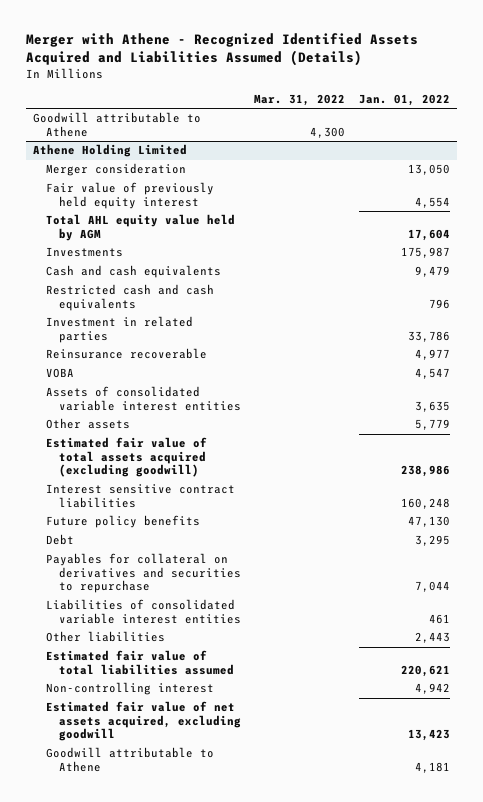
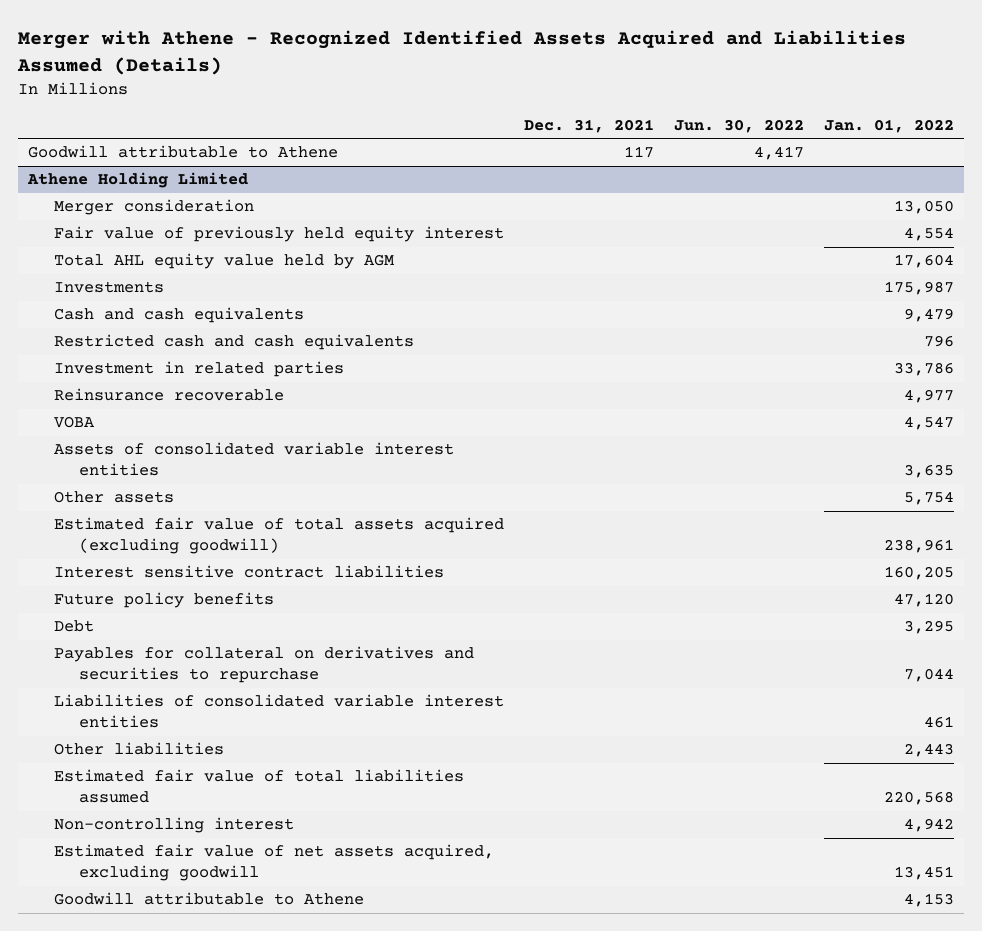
[254,94,346,107] Mar. 31, 2022 -> none
none -> [523,118,654,133] Dec. 31, 2021
none -> [673,118,804,133] Jun. 30, 2022
[414,419,450,431] 5,779 -> [904,491,955,506] 5,754
[400,465,450,478] 238,986 -> [884,539,955,554] 238,961
[400,497,450,509] 160,248 -> [884,566,955,581] 160,205
[407,516,450,528] 47,130 -> [894,593,955,608] 47,120
[400,664,450,677] 220,621 -> [884,791,955,806] 220,568
[407,729,450,742] 13,423 -> [894,866,955,881] 13,451
[414,761,450,773] 4,181 -> [904,893,955,908] 4,153

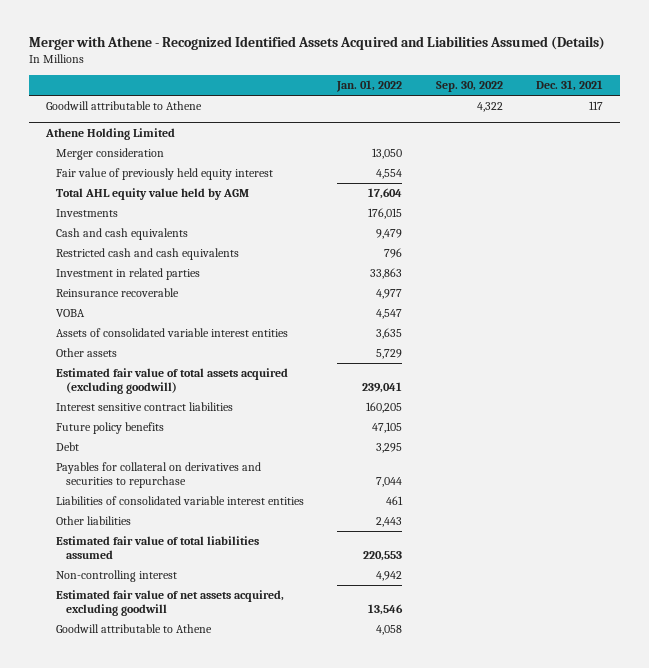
[673,118,804,133] Jun. 30, 2022 -> none
none -> [435,81,503,93] Sep. 30, 2022
[884,281,955,296] 175,987 -> [368,208,403,220] 176,015
[894,362,955,377] 33,786 -> [370,268,403,280] 33,863
[904,491,955,506] 5,754 -> [376,349,403,360] 5,729
[884,539,955,554] 238,961 -> [362,381,403,393] 239,041
[894,593,955,608] 47,120 -> [372,422,403,434] 47,105
[884,791,955,806] 220,568 -> [363,550,403,561] 220,553
[894,866,955,881] 13,451 -> [368,603,404,615] 13,546
[904,893,955,908] 4,153 -> [376,625,403,636] 4,058

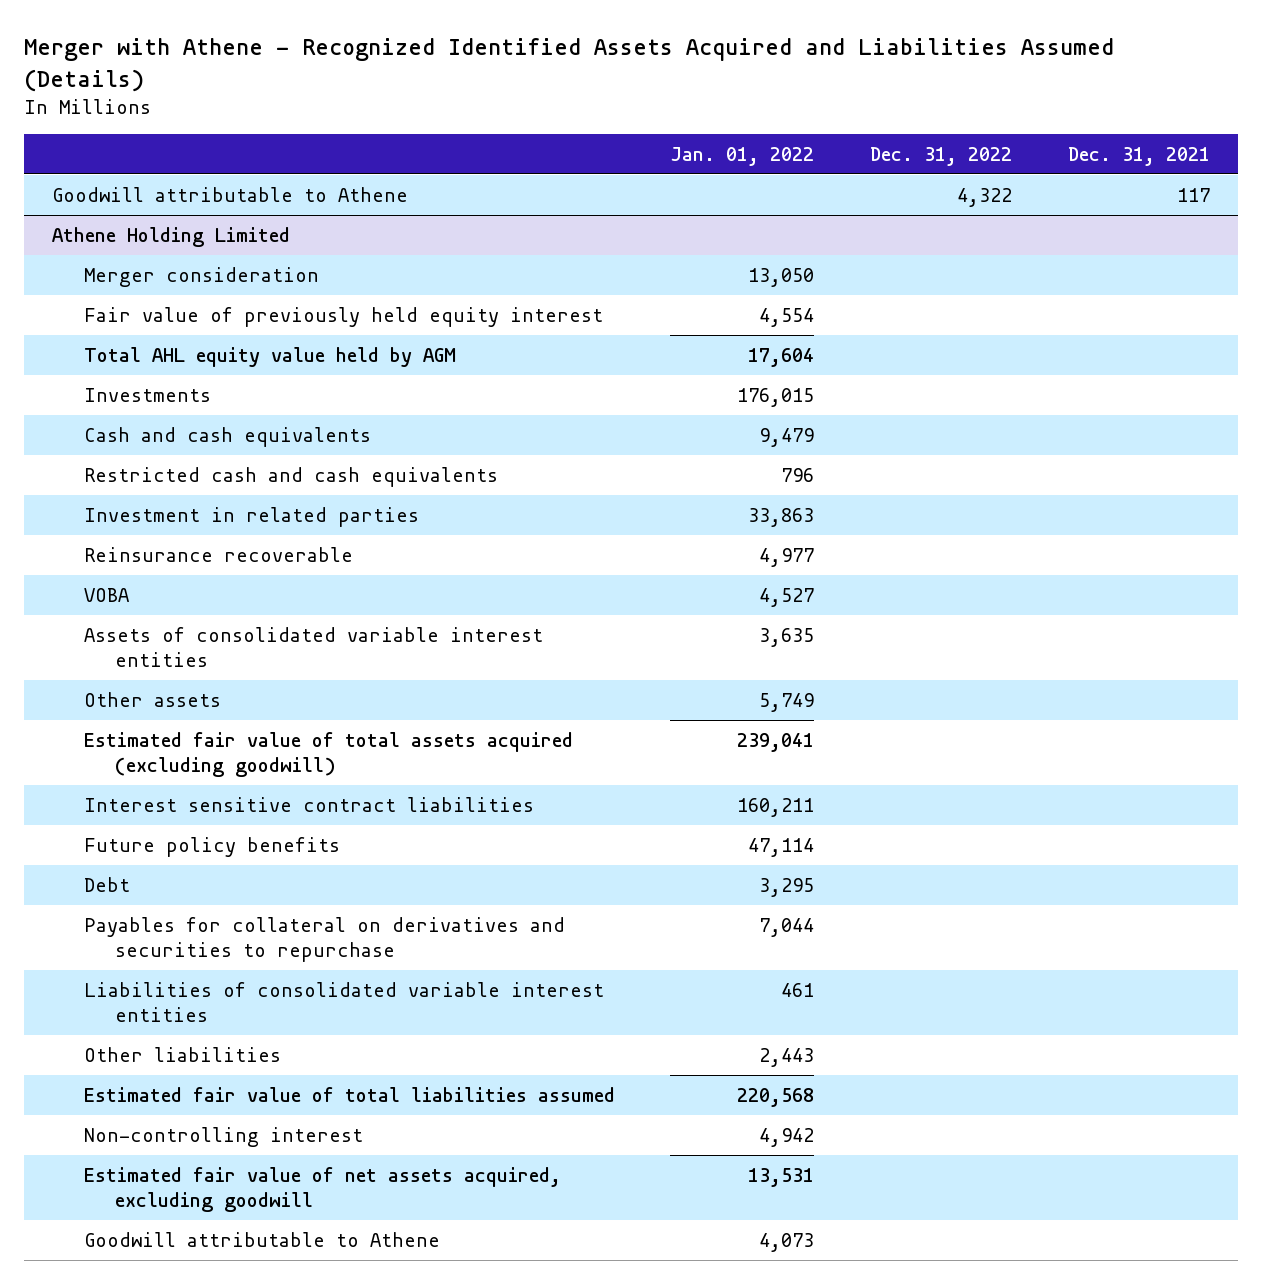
[435,81,503,93] Sep. 30, 2022 -> none
none -> [870,146,1013,166] Dec. 31, 2022
[376,309,403,320] 4,547 -> [759,587,815,607] 4,527
[376,349,403,360] 5,729 -> [759,692,815,712] 5,749
[366,402,403,414] 160,205 -> [737,797,815,817] 160,211
[372,422,403,434] 47,105 -> [748,837,815,857] 47,114
[363,550,403,561] 220,553 -> [737,1087,815,1107] 220,568
[368,603,404,615] 13,546 -> [748,1167,815,1187] 13,531
[376,625,403,636] 4,058 -> [759,1232,815,1252] 4,073

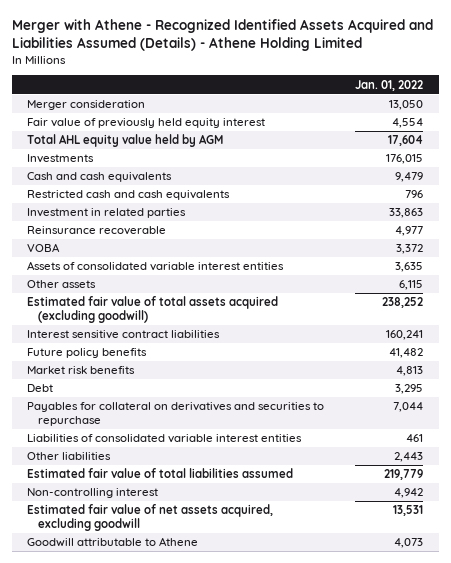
[24,38,1115,92] Merger with Athene - Recognized Identified Assets Acquired and Liabilities Assumed (Details) -> [11,18,433,52] Merger with Athene - Recognized Identified Assets Acquired and Liabilities Assumed (Details) - Athene Holding Limited
[870,146,1013,166] Dec. 31, 2022 -> none
[1067,146,1210,166] Dec. 31, 2021 -> none
[52,186,409,202] Goodwill attributable to Athene -> none
[52,226,291,247] Athene Holding Limited -> none
[759,587,815,607] 4,527 -> [396,244,424,255] 3,372
[759,692,815,712] 5,749 -> [399,280,424,291] 6,115
[737,732,815,752] 239,041 -> [382,297,424,309] 238,252
[737,797,815,817] 160,211 -> [386,330,424,341] 160,241
[748,837,815,857] 47,114 -> [389,348,424,359] 41,482
none -> [27,366,136,375] Market risk benefits
[737,1087,815,1107] 220,568 -> [384,469,424,481] 219,779

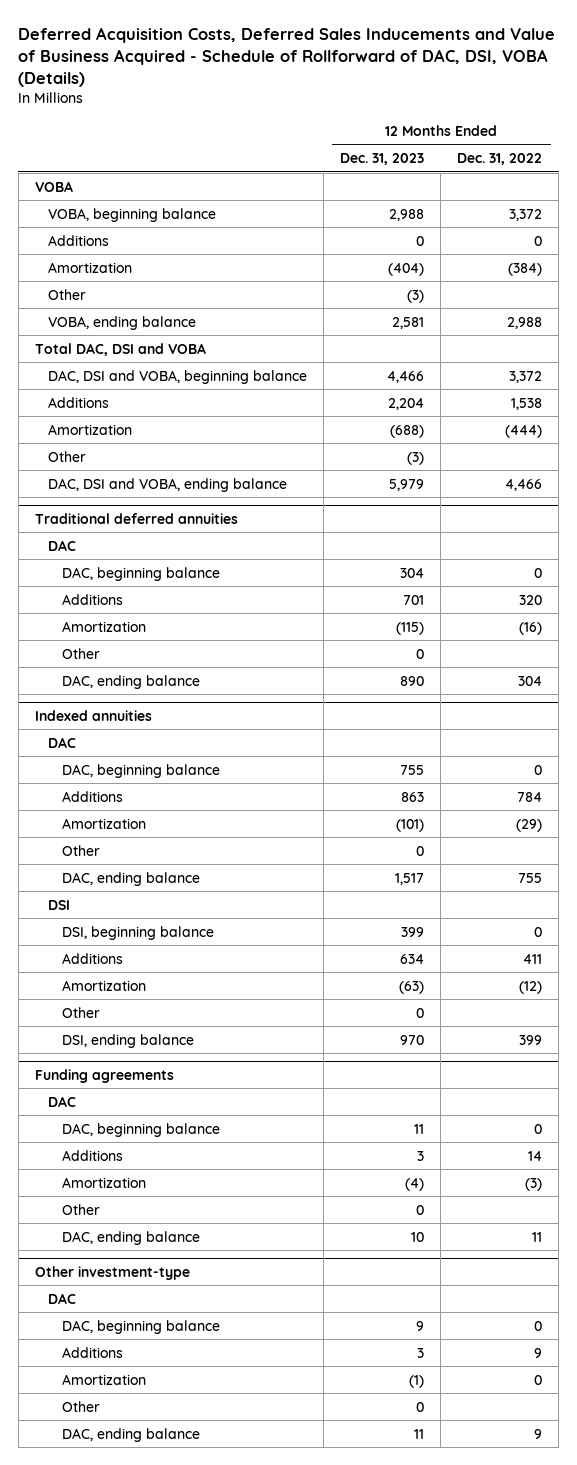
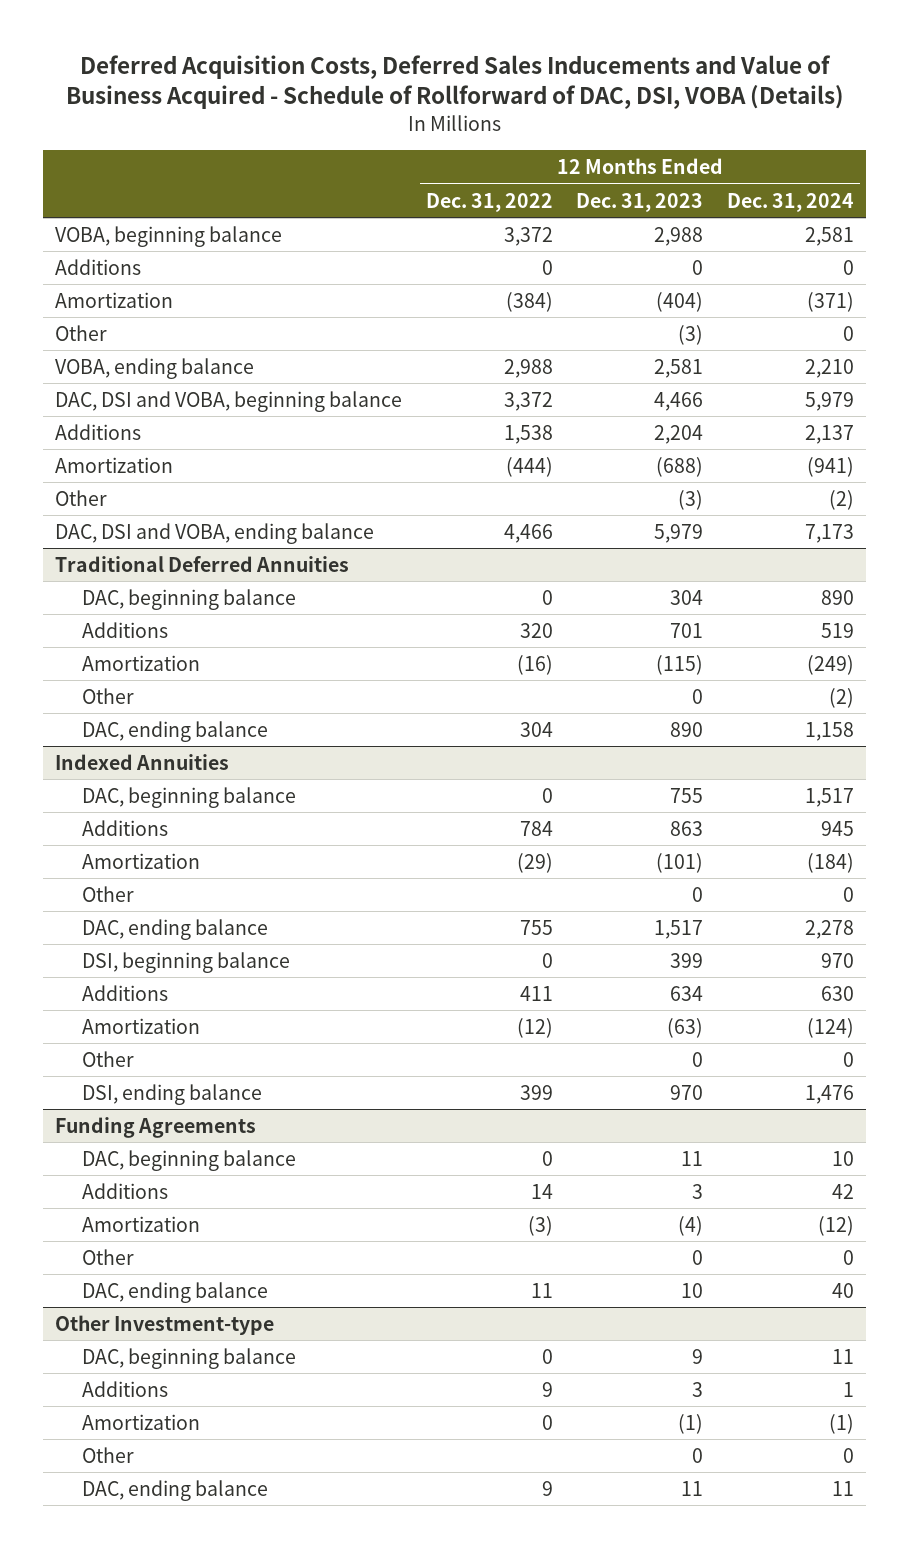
none -> [727,192,855,212] Dec. 31, 2024
[34,180,73,192] VOBA -> none
[34,342,206,356] Total DAC, DSI and VOBA -> none
[48,539,77,551] DAC -> none
[34,512,238,524] Traditional deferred annuities -> [55,555,350,572] Traditional Deferred Annuities
[48,736,77,748] DAC -> none
[34,709,152,721] Indexed annuities -> [55,753,230,770] Indexed Annuities
[48,899,71,910] DSI -> none
[48,1095,77,1107] DAC -> none
[34,1068,174,1083] Funding agreements -> [55,1116,257,1138] Funding Agreements
[48,1292,77,1304] DAC -> none
[34,1265,190,1280] Other investment-type -> [55,1314,275,1335] Other Investment-type

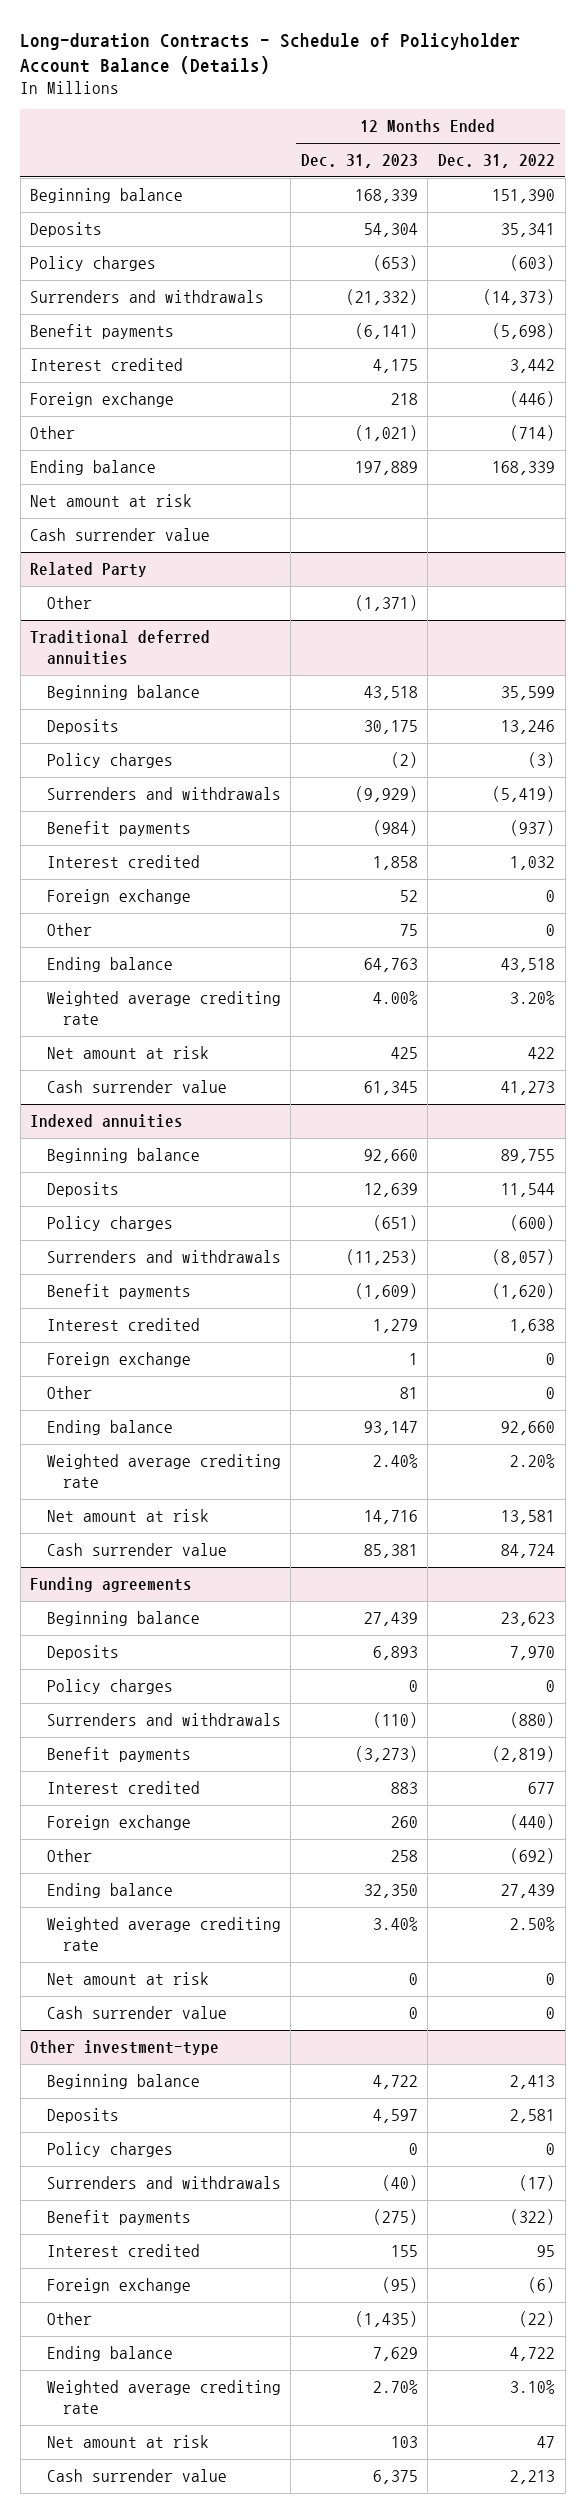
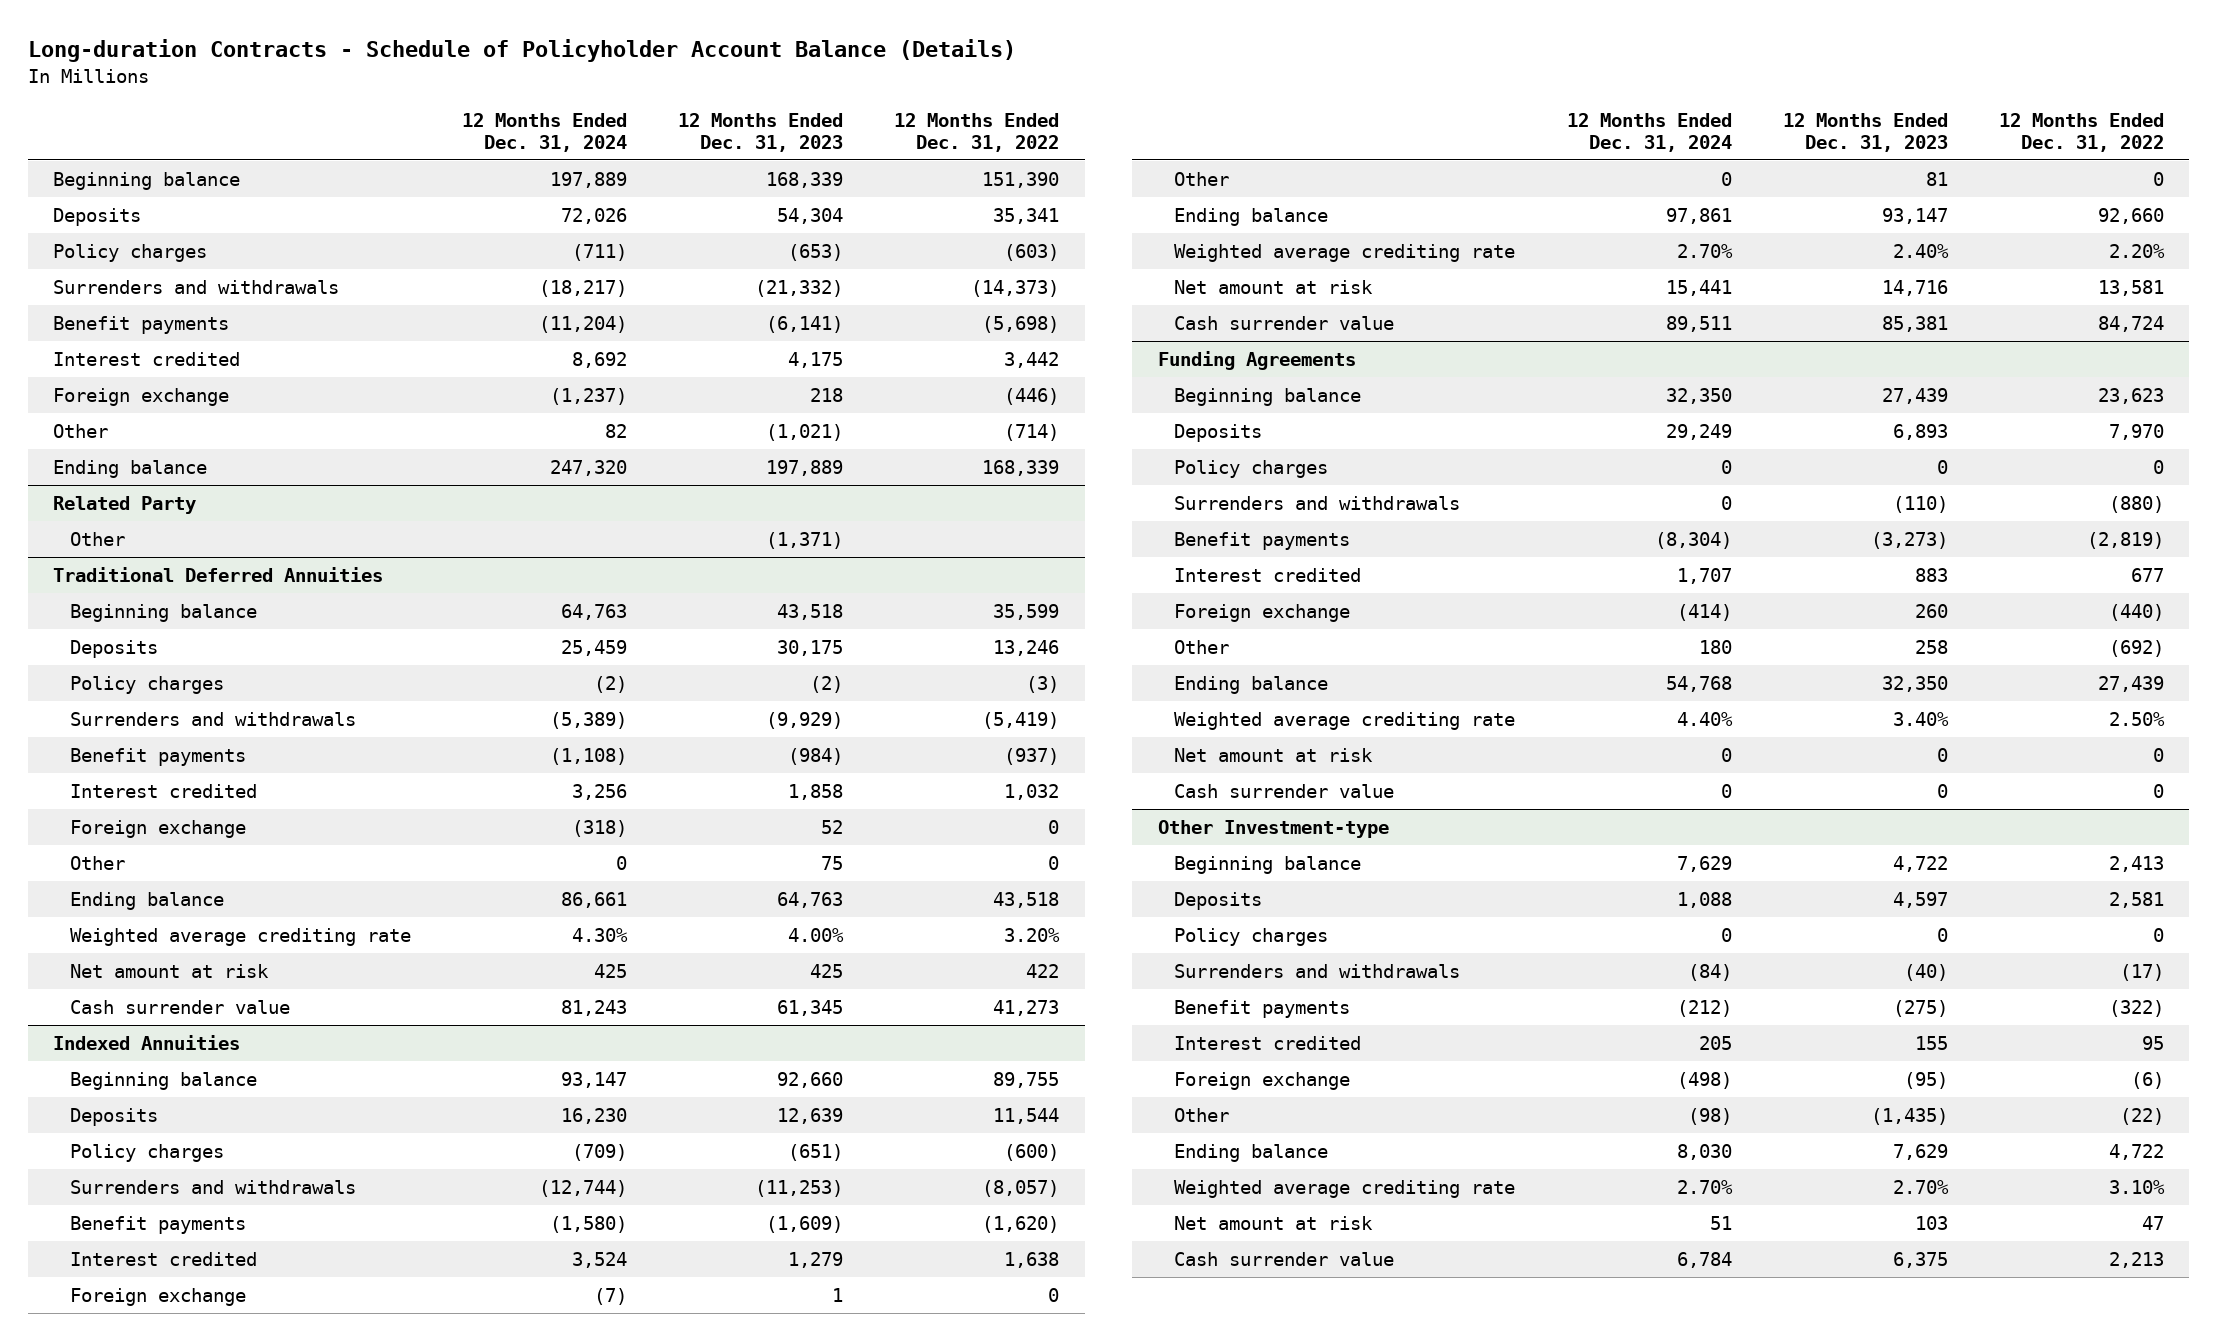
none -> [461,112,627,152] 12 Months Ended Dec. 31, 2024
[30,494,193,508] Net amount at risk -> none
[30,528,211,542] Cash surrender value -> none
[30,630,211,666] Traditional deferred annuities -> [53,566,384,582] Traditional Deferred Annuities
[30,1114,184,1129] Indexed annuities -> [53,1034,241,1050] Indexed Annuities
[30,1577,193,1593] Funding agreements -> [1157,350,1356,370] Funding Agreements
[30,2040,220,2056] Other investment-type -> [1157,819,1389,838] Other Investment-type

